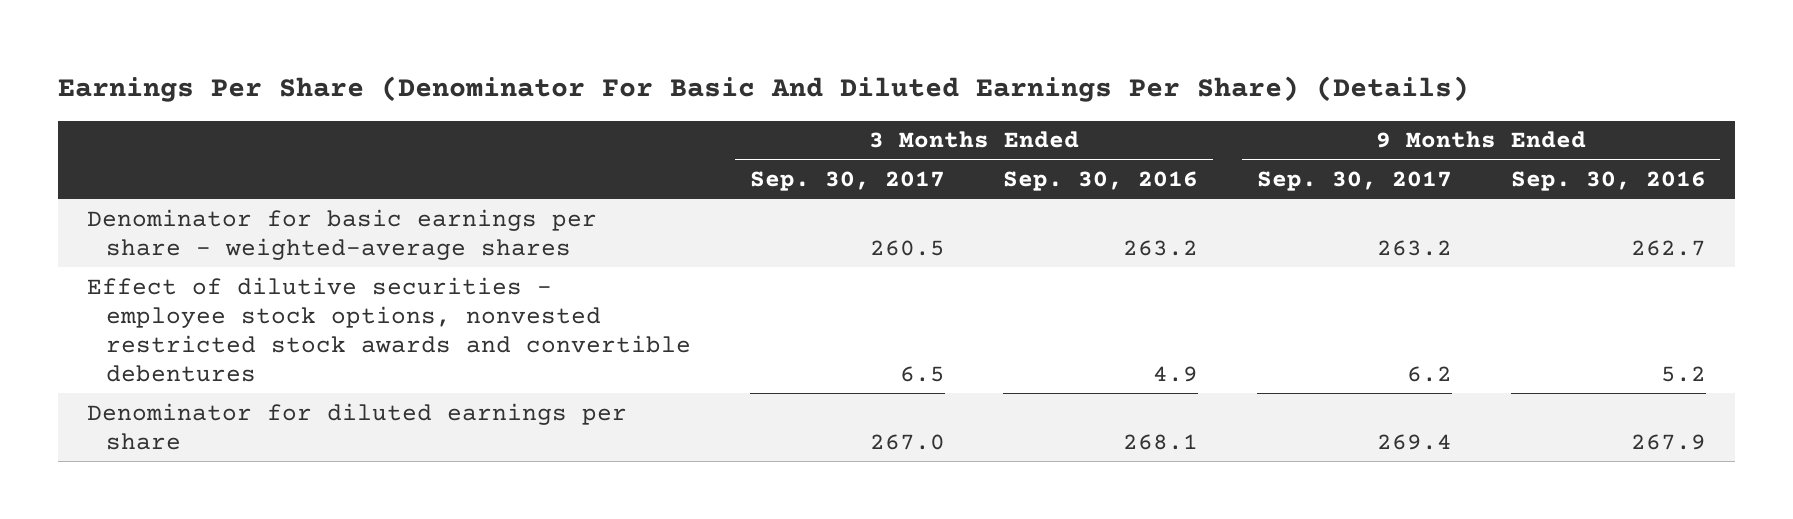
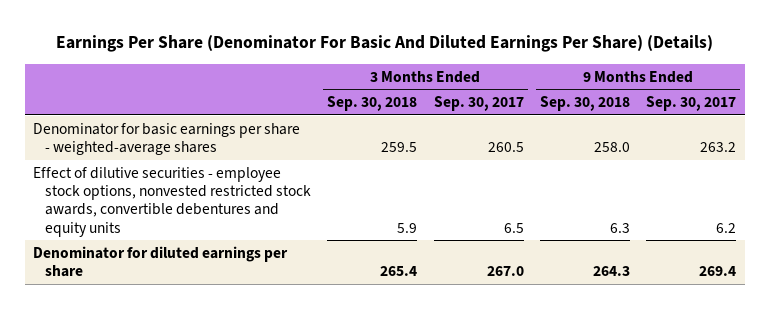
[1003,170,1199,191] Sep. 30, 2016 -> none
[1510,170,1706,191] Sep. 30, 2016 -> none
none -> [327,96,418,112] Sep. 30, 2018
none -> [539,96,630,112] Sep. 30, 2018
[87,276,692,382] Effect of dilutive securities - employee stock options, nonvested restricted stock awards and convertible debentures -> [32,166,311,237] Effect of dilutive securities - employee stock options, nonvested restricted stock awards, convertible debentures and equity units

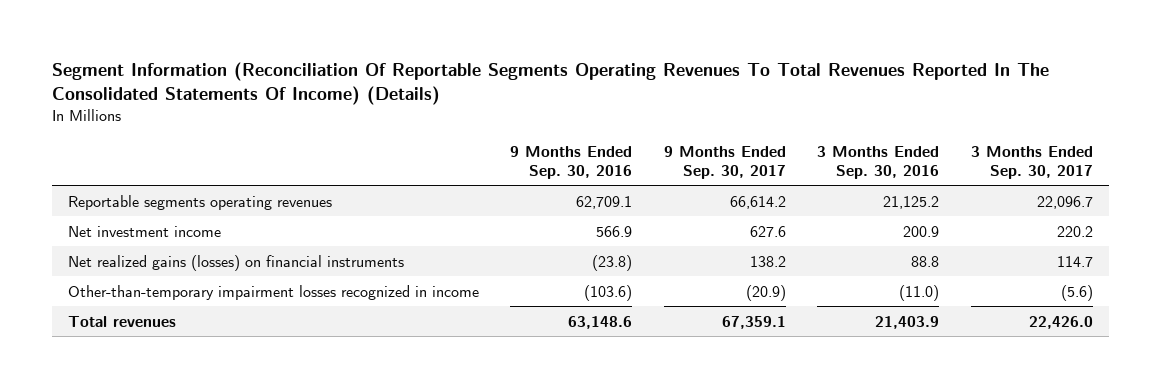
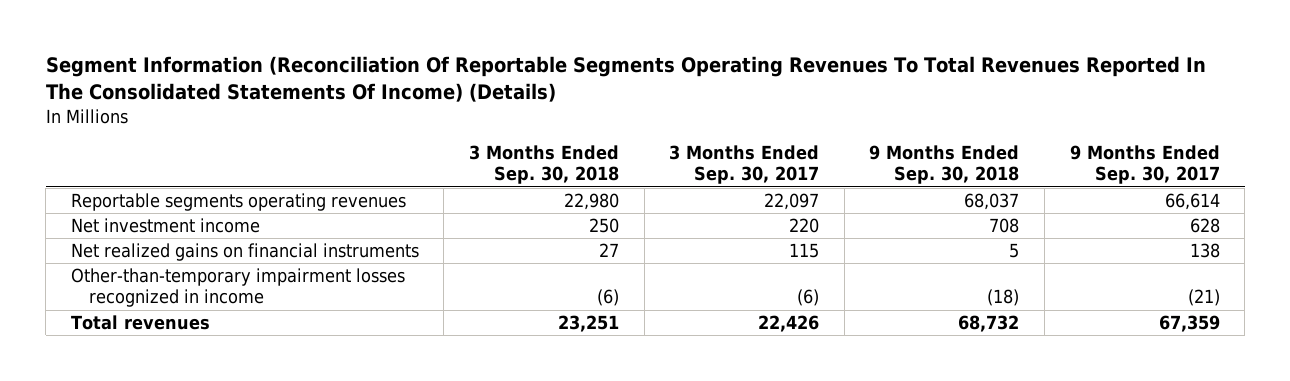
[510,146,633,179] 9 Months Ended Sep. 30, 2016 -> none
[817,146,940,179] 3 Months Ended Sep. 30, 2016 -> none
none -> [468,145,619,185] 3 Months Ended Sep. 30, 2018
none -> [869,145,1020,185] 9 Months Ended Sep. 30, 2018
[729,195,786,209] 66,614.2 -> [1164,193,1220,211] 66,614
[1036,195,1093,209] 22,096.7 -> [764,193,820,211] 22,097
[749,225,786,237] 627.6 -> [1189,218,1220,234] 628
[1056,225,1093,237] 220.2 -> [789,218,820,234] 220
[67,254,404,271] Net realized gains (losses) on financial instruments -> [70,243,419,262] Net realized gains on financial instruments
[749,255,786,267] 138.2 -> [1189,243,1220,259] 138
[1056,255,1093,267] 114.7 -> [789,243,820,259] 115
[745,284,786,301] (20.9) -> [1187,289,1220,307] (21)
[1060,284,1093,301] (5.6) -> [797,289,820,307] (6)
[721,315,786,329] 67,359.1 -> [1158,315,1220,333] 67,359
[1028,315,1093,329] 22,426.0 -> [758,315,820,333] 22,426

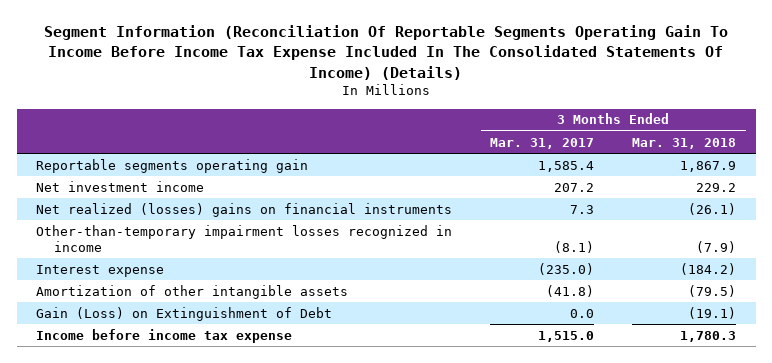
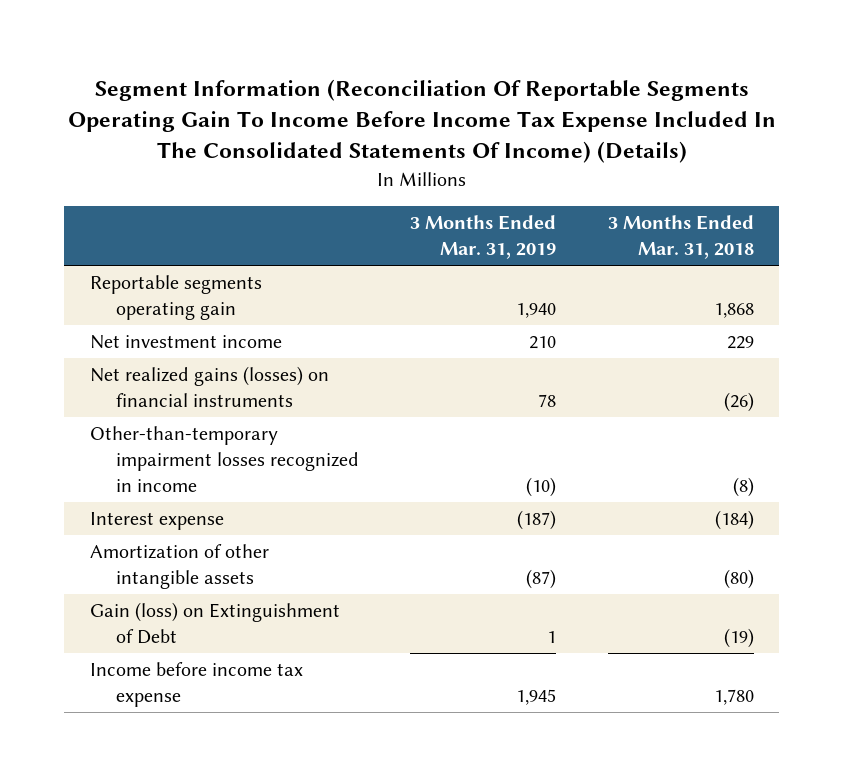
[490,137,595,149] Mar. 31, 2017 -> none
none -> [410,215,557,260] 3 Months Ended Mar. 31, 2019
[680,160,737,172] 1,867.9 -> [713,303,754,319] 1,868
[696,182,737,192] 229.2 -> [726,336,754,350] 229
[35,202,452,217] Net realized (losses) gains on financial instruments -> [89,366,329,408] Net realized gains (losses) on financial instruments
[688,202,737,215] (26.1) -> [723,392,754,413] (26)
[696,240,737,253] (7.9) -> [732,477,754,498] (8)
[680,262,737,275] (184.2) -> [714,510,754,531] (184)
[688,284,737,297] (79.5) -> [723,569,754,590] (80)
[35,306,332,321] Gain (Loss) on Extinguishment of Debt -> [89,602,340,645] Gain (loss) on Extinguishment of Debt
[688,306,737,319] (19.1) -> [723,628,754,649] (19)
[680,330,737,342] 1,780.3 -> [713,689,754,706] 1,780

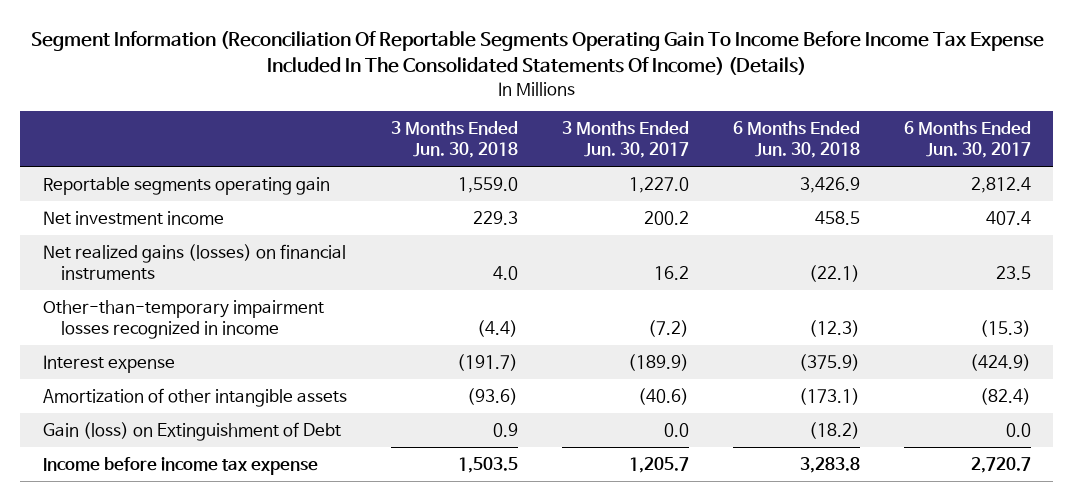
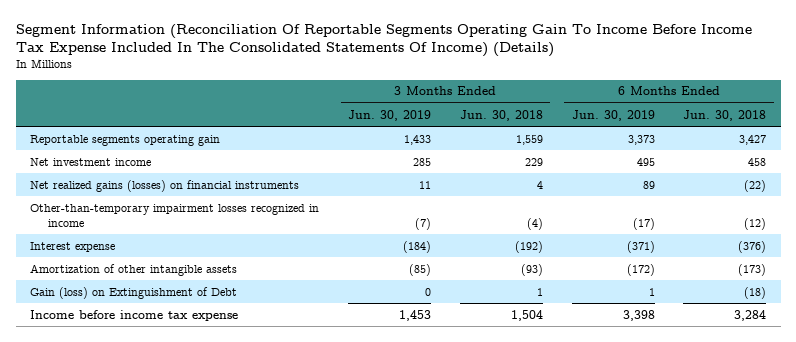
[561,121,689,159] 3 Months Ended Jun. 30, 2017 -> none
[904,121,1032,159] 6 Months Ended Jun. 30, 2017 -> none
none -> [347,109,431,121] Jun. 30, 2019
none -> [571,109,655,121] Jun. 30, 2019
[457,177,518,194] 1,559.0 -> [515,134,543,145] 1,559
[800,177,861,194] 3,426.9 -> [739,134,767,145] 3,427
[472,211,518,226] 229.3 -> [524,157,543,166] 229
[815,211,861,226] 458.5 -> [748,157,767,166] 458
[492,265,518,280] 4.0 -> [536,180,543,189] 4
[809,264,861,282] (22.1) -> [744,179,767,192] (22)
[476,319,518,337] (4.4) -> [526,217,543,230] (4)
[809,319,861,337] (12.3) -> [744,217,767,230] (12)
[456,354,518,372] (191.7) -> [514,240,543,253] (192)
[799,354,861,372] (375.9) -> [738,240,767,253] (376)
[466,388,518,406] (93.6) -> [520,263,543,276] (93)
[799,388,861,406] (173.1) -> [738,263,767,276] (173)
[492,423,518,438] 0.9 -> [536,287,543,296] 1
[809,422,861,440] (18.2) -> [744,286,767,299] (18)
[457,457,518,474] 1,503.5 -> [510,309,543,321] 1,504
[800,457,861,474] 3,283.8 -> [734,309,767,321] 3,284

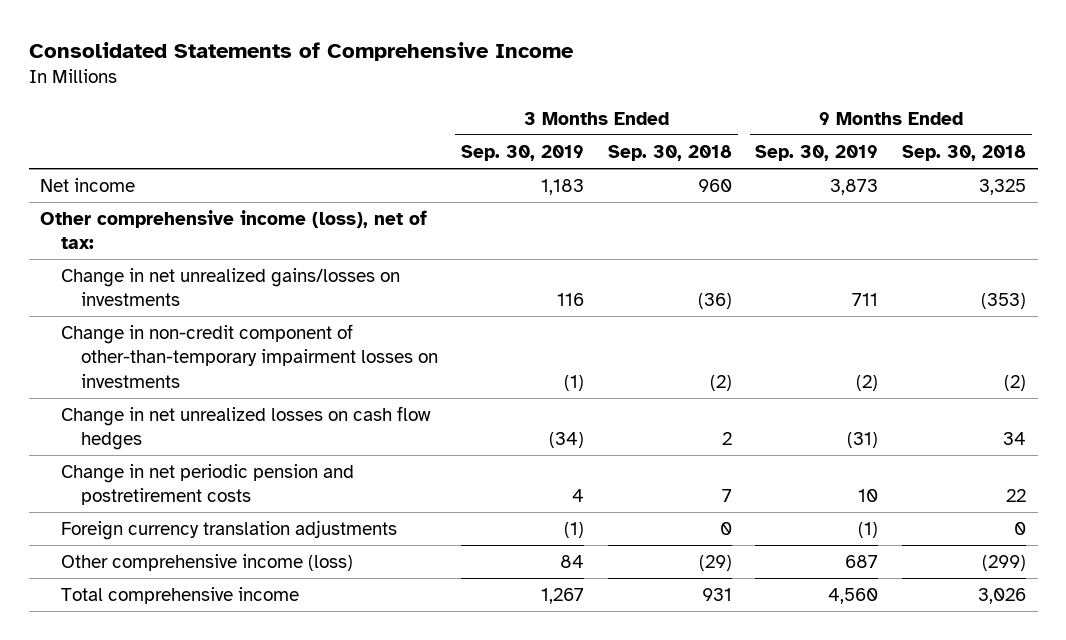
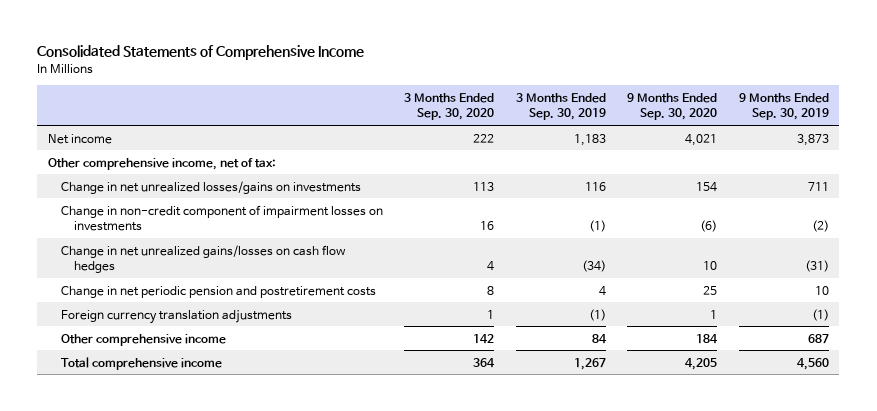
[607,144,732,161] Sep. 30, 2018 -> none
[901,144,1026,161] Sep. 30, 2018 -> none
none -> [404,92,495,121] 3 Months Ended Sep. 30, 2020
none -> [627,92,718,121] 9 Months Ended Sep. 30, 2020
[40,209,428,250] Other comprehensive income (loss), net of tax: -> [48,157,277,170] Other comprehensive income, net of tax:
[60,267,400,307] Change in net unrealized gains/losses on investments -> [61,180,362,194] Change in net unrealized losses/gains on investments
[60,323,438,388] Change in non-credit component of other-than-temporary impairment losses on investments -> [61,204,384,232] Change in non-credit component of impairment losses on investments
[60,405,431,451] Change in net unrealized losses on cash flow hedges -> [61,244,347,274] Change in net unrealized gains/losses on cash flow hedges
[60,553,353,571] Other comprehensive income (loss) -> [61,333,227,346] Other comprehensive income

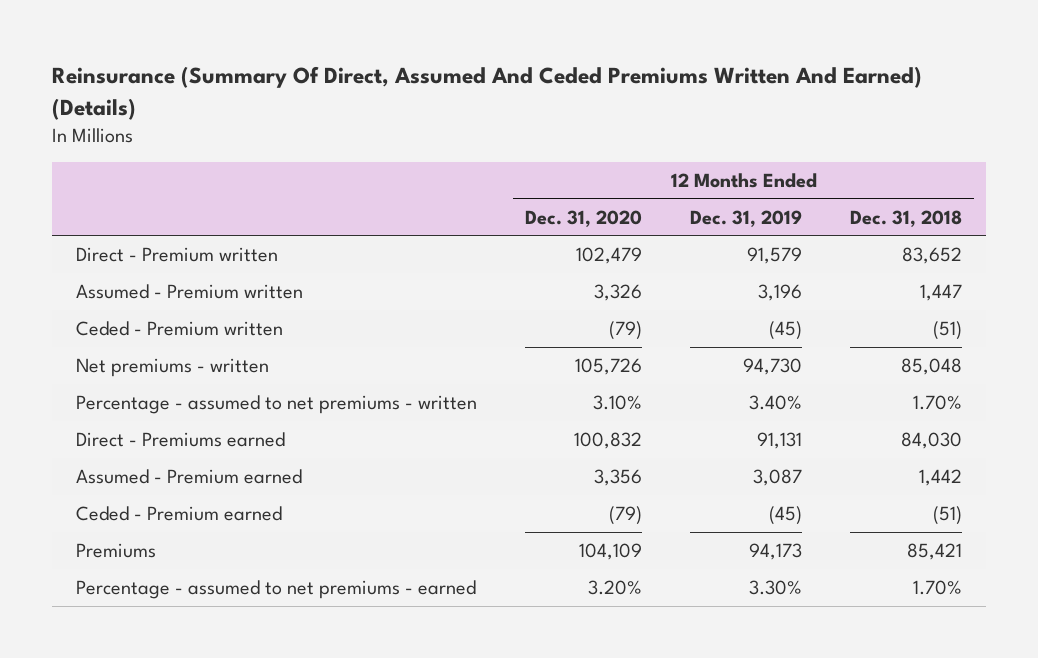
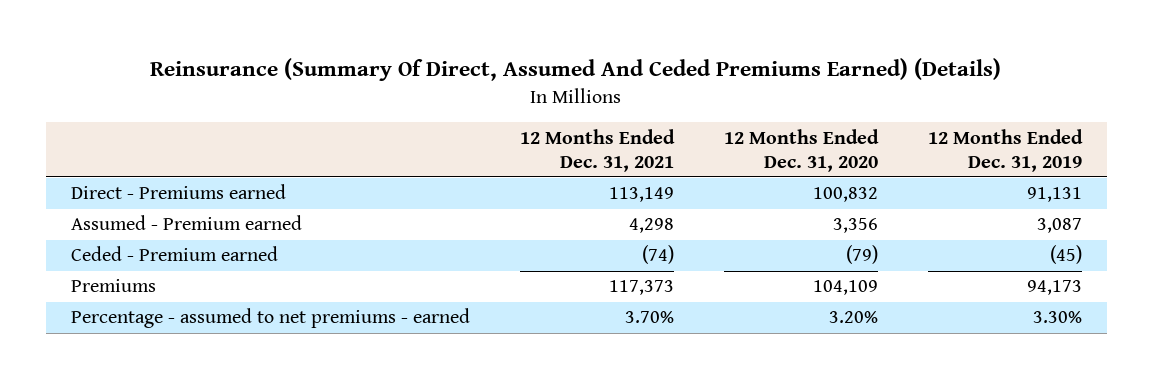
[52,66,923,120] Reinsurance (Summary Of Direct, Assumed And Ceded Premiums Written And Earned) (Details) -> [150,58,1002,82] Reinsurance (Summary Of Direct, Assumed And Ceded Premiums Earned) (Details)
[850,209,963,227] Dec. 31, 2018 -> none
none -> [519,128,675,172] 12 Months Ended Dec. 31, 2021
[76,246,279,262] Direct - Premium written -> none
[76,283,304,299] Assumed - Premium written -> none
[76,320,284,336] Ceded - Premium written -> none
[76,357,270,377] Net premiums - written -> none
[76,394,478,414] Percentage - assumed to net premiums - written -> none

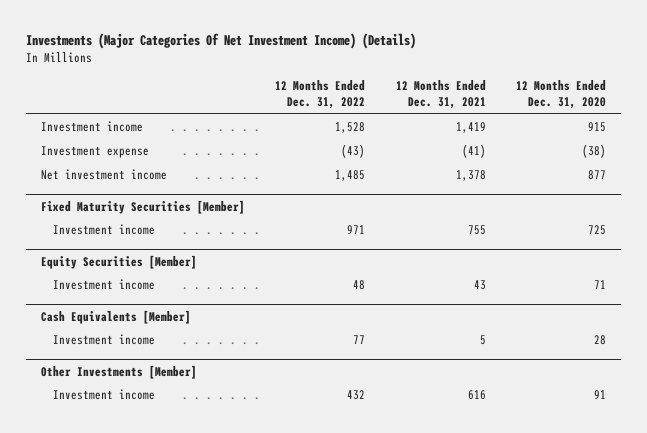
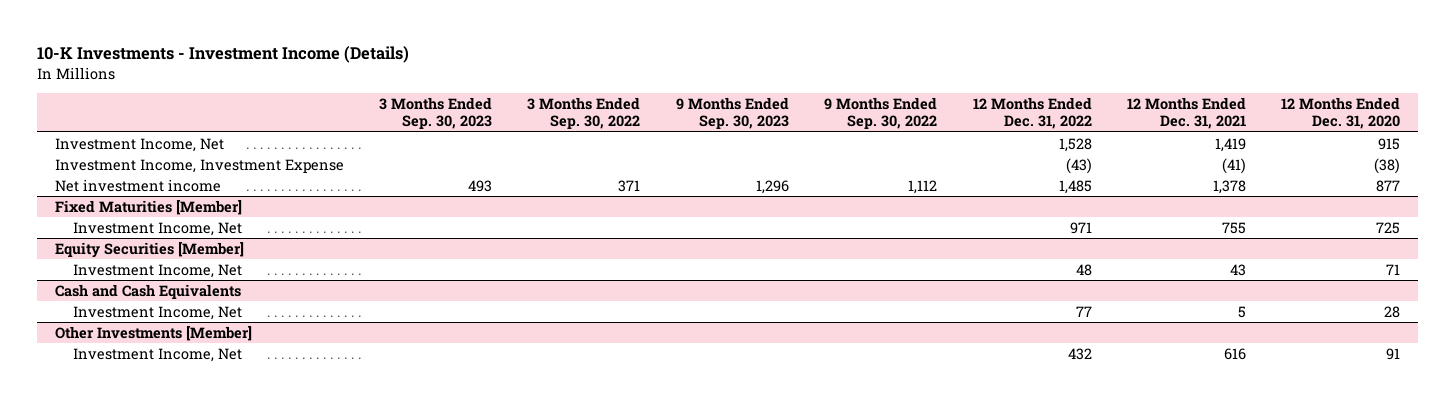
[25,33,416,50] Investments (Major Categories Of Net Investment Income) (Details) -> [36,46,409,64] 10-K Investments - Investment Income (Details)
none -> [379,97,493,130] 3 Months Ended Sep. 30, 2023
none -> [527,97,641,130] 3 Months Ended Sep. 30, 2022
none -> [675,97,789,130] 9 Months Ended Sep. 30, 2023
none -> [824,97,938,130] 9 Months Ended Sep. 30, 2022
[40,121,143,133] Investment income -> [54,137,224,152] Investment Income, Net
[40,146,149,159] Investment expense -> [54,158,344,173] Investment Income, Investment Expense
[40,200,245,215] Fixed Maturity Securities [Member] -> [54,199,242,215] Fixed Maturities [Member]
[53,224,156,236] Investment income -> [73,221,243,236] Investment Income, Net
[53,279,156,291] Investment income -> [73,263,243,278] Investment Income, Net
[40,310,191,325] Cash Equivalents [Member] -> [54,283,241,299] Cash and Cash Equivalents
[53,334,156,346] Investment income -> [73,305,243,320] Investment Income, Net
[53,389,156,401] Investment income -> [73,347,243,362] Investment Income, Net

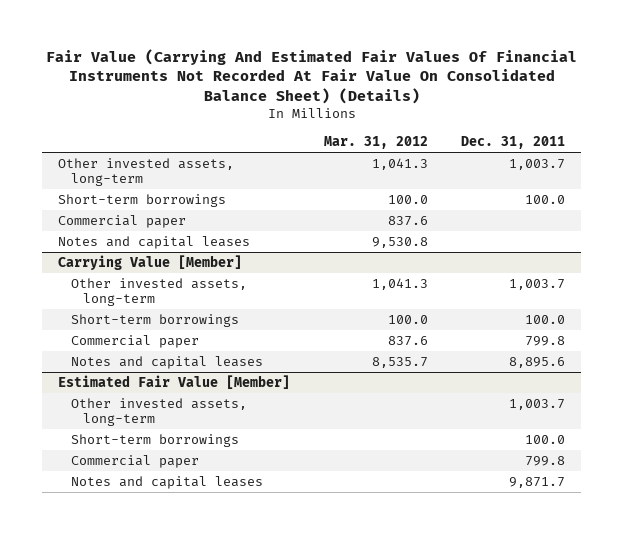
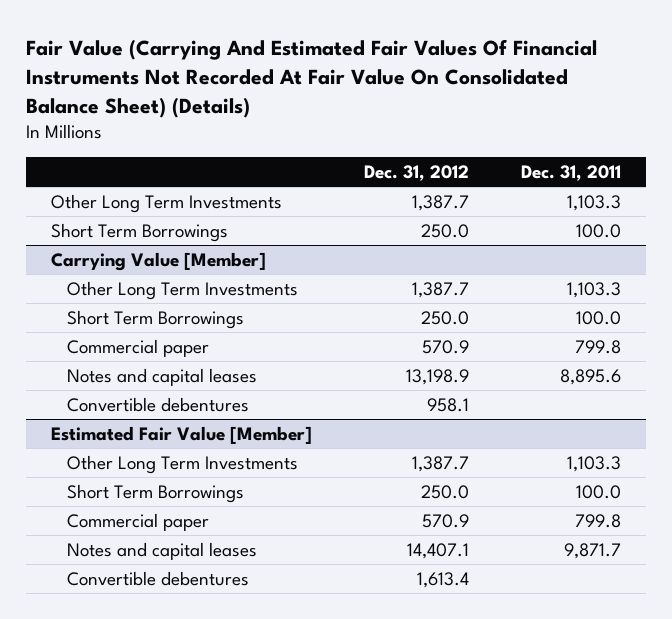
[323,136,428,150] Mar. 31, 2012 -> none
none -> [363,164,469,181] Dec. 31, 2012
[58,215,187,229] Commercial paper -> none
[58,236,251,250] Notes and capital leases -> none
[58,158,235,186] Other invested assets, long-term -> [51,193,283,213] Other Long Term Investments
[508,159,565,171] 1,003.7 -> [566,194,621,211] 1,103.3
[58,194,227,208] Short-term borrowings -> [51,222,229,242] Short Term Borrowings
[70,278,247,306] Other invested assets, long-term -> [66,280,298,300] Other Long Term Investments
[508,279,565,291] 1,003.7 -> [566,281,621,298] 1,103.3
[70,314,239,328] Short-term borrowings -> [66,309,244,329] Short Term Borrowings
none -> [66,396,249,412] Convertible debentures
[70,398,247,426] Other invested assets, long-term -> [66,454,298,474] Other Long Term Investments
[508,399,565,411] 1,003.7 -> [566,455,621,472] 1,103.3
[70,434,239,448] Short-term borrowings -> [66,483,244,503] Short Term Borrowings
none -> [66,570,249,586] Convertible debentures

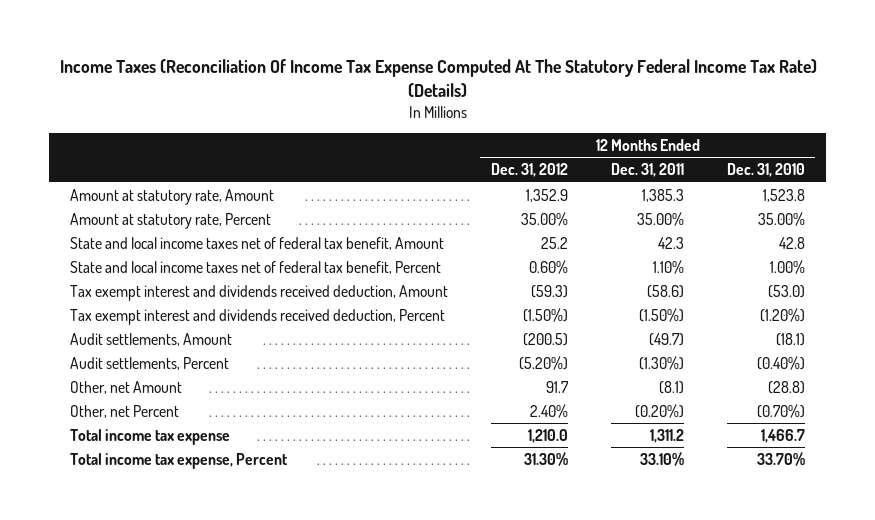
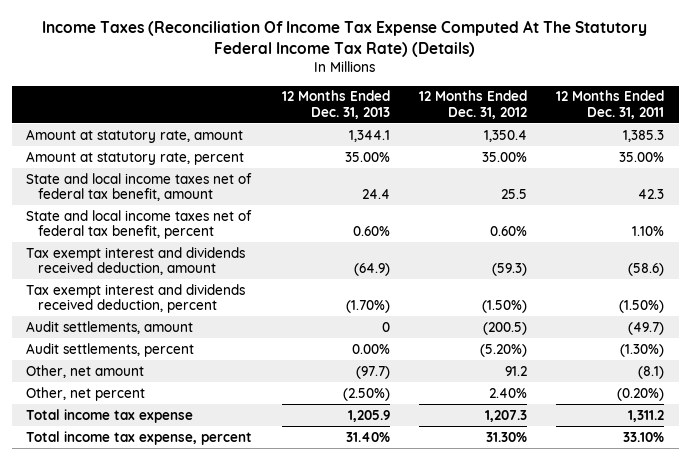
[726,163,805,178] Dec. 31, 2010 -> none
none -> [281,90,390,119] 12 Months Ended Dec. 31, 2013
[70,188,275,205] Amount at statutory rate, Amount -> [26,128,244,143] Amount at statutory rate, amount
[526,188,569,202] 1,352.9 -> [483,129,527,142] 1,350.4
[70,212,272,229] Amount at statutory rate, Percent -> [26,150,245,165] Amount at statutory rate, percent
[70,236,445,250] State and local income taxes net of federal tax benefit, Amount -> [26,172,253,202] State and local income taxes net of federal tax benefit, amount
[541,236,569,249] 25.2 -> [500,189,527,200] 25.5
[70,260,442,274] State and local income taxes net of federal tax benefit, Percent -> [26,209,253,240] State and local income taxes net of federal tax benefit, percent
[70,284,449,301] Tax exempt interest and dividends received deduction, Amount -> [26,246,246,276] Tax exempt interest and dividends received deduction, amount
[70,308,446,325] Tax exempt interest and dividends received deduction, Percent -> [26,283,246,314] Tax exempt interest and dividends received deduction, percent
[70,332,233,346] Audit settlements, Amount -> [26,320,194,334] Audit settlements, amount
[70,356,230,370] Audit settlements, Percent -> [26,342,195,357] Audit settlements, percent
[70,380,183,394] Other, net Amount -> [26,364,145,378] Other, net amount
[546,380,570,393] 91.7 -> [504,365,527,376] 91.2
[70,404,180,418] Other, net Percent -> [26,386,146,401] Other, net percent
[528,428,569,443] 1,210.0 -> [484,409,527,422] 1,207.3
[70,452,289,469] Total income tax expense, Percent -> [26,430,253,445] Total income tax expense, percent

